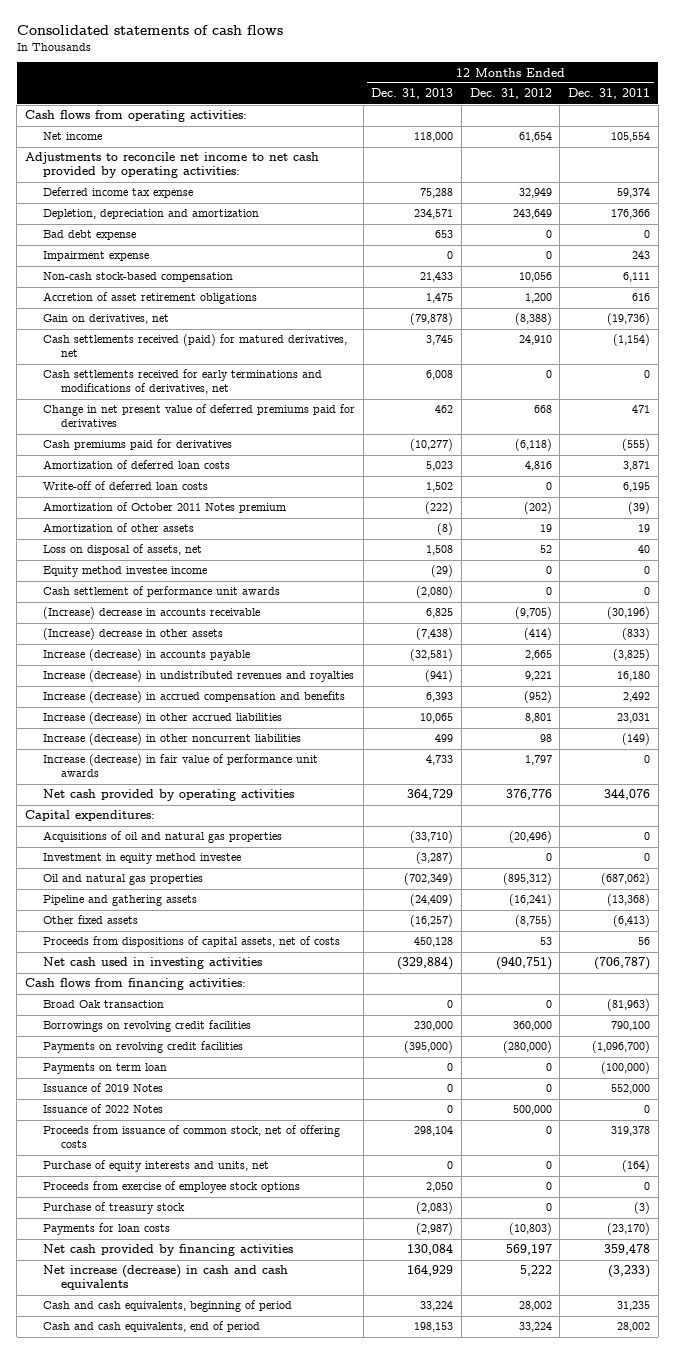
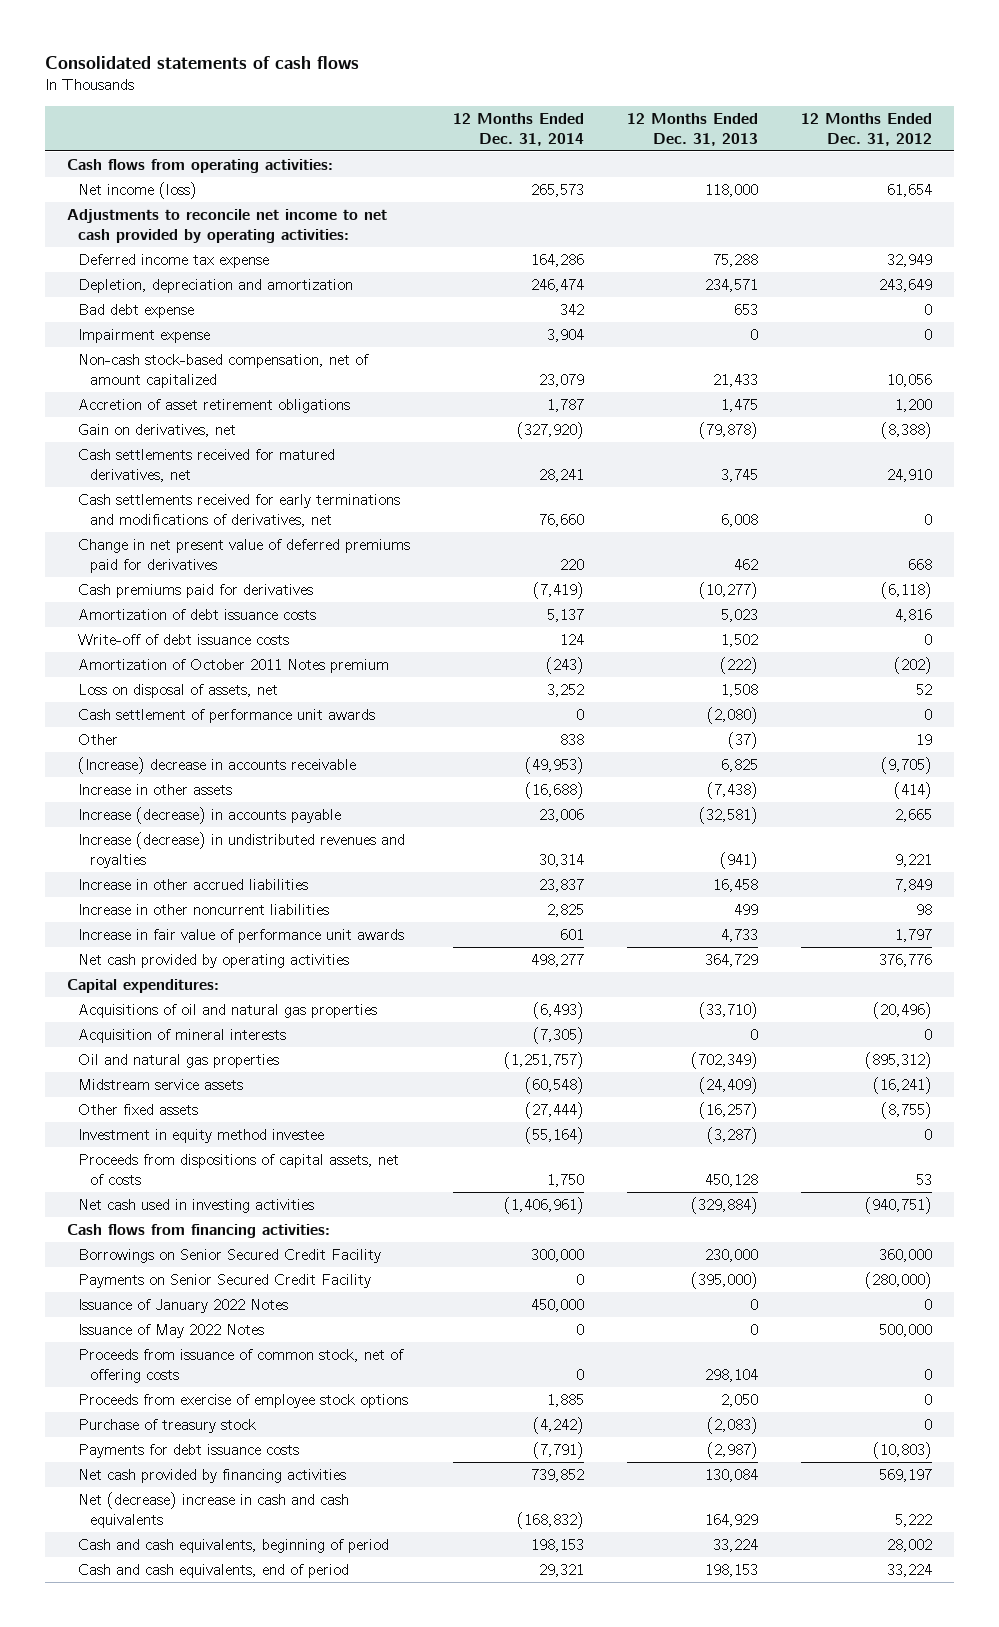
[568,88,651,100] Dec. 31, 2011 -> none
none -> [453,112,585,146] 12 Months Ended Dec. 31, 2014
[42,132,102,141] Net income -> [78,181,198,199] Net income (loss)
[42,272,233,283] Non-cash stock-based compensation -> [78,353,370,388] Non-cash stock-based compensation, net of amount capitalized
[42,334,347,358] Cash settlements received (paid) for matured derivatives, net -> [78,448,336,482] Cash settlements received for matured derivatives, net
[42,460,230,470] Amortization of deferred loan costs -> [78,608,317,620] Amortization of debt issuance costs
[42,481,208,491] Write-off of deferred loan costs -> [78,633,290,645] Write-off of debt issuance costs
[42,523,194,533] Amortization of other assets -> none
[42,566,207,578] Equity method investee income -> none
none -> [78,733,119,745] Other
[42,628,223,641] (Increase) decrease in other assets -> [78,783,233,795] Increase in other assets
[42,691,345,704] Increase (decrease) in accrued compensation and benefits -> none
[42,712,282,725] Increase (decrease) in other accrued liabilities -> [78,878,309,890] Increase in other accrued liabilities
[420,713,454,724] 10,065 -> [713,878,759,892] 16,458
[524,713,552,724] 8,801 -> [895,878,933,892] 7,849
[42,733,301,746] Increase (decrease) in other noncurrent liabilities -> [78,903,330,915] Increase in other noncurrent liabilities
[42,754,318,778] Increase (decrease) in fair value of performance unit awards -> [78,928,405,943] Increase in fair value of performance unit awards
none -> [78,1028,287,1043] Acquisition of mineral interests
[42,895,197,907] Pipeline and gathering assets -> [78,1078,244,1090] Midstream service assets
[42,853,241,865] Investment in equity method investee -> [78,1128,325,1143] Investment in equity method investee
[42,1000,164,1009] Broad Oak transaction -> none
[42,1063,167,1075] Payments on term loan -> none
[42,1020,251,1033] Borrowings on revolving credit facilities -> [78,1248,382,1263] Borrowings on Senior Secured Credit Facility
[42,1041,243,1054] Payments on revolving credit facilities -> [78,1273,372,1288] Payments on Senior Secured Credit Facility
[42,1083,163,1093] Issuance of 2019 Notes -> [78,1298,289,1313] Issuance of January 2022 Notes
[42,1104,163,1114] Issuance of 2022 Notes -> [78,1323,265,1338] Issuance of May 2022 Notes
[42,1160,269,1173] Purchase of equity interests and units, net -> none
[42,1223,170,1236] Payments for loan costs -> [78,1443,300,1458] Payments for debt issuance costs
[42,1265,288,1291] Net increase (decrease) in cash and cash equivalents -> [78,1491,350,1528] Net (decrease) increase in cash and cash equivalents

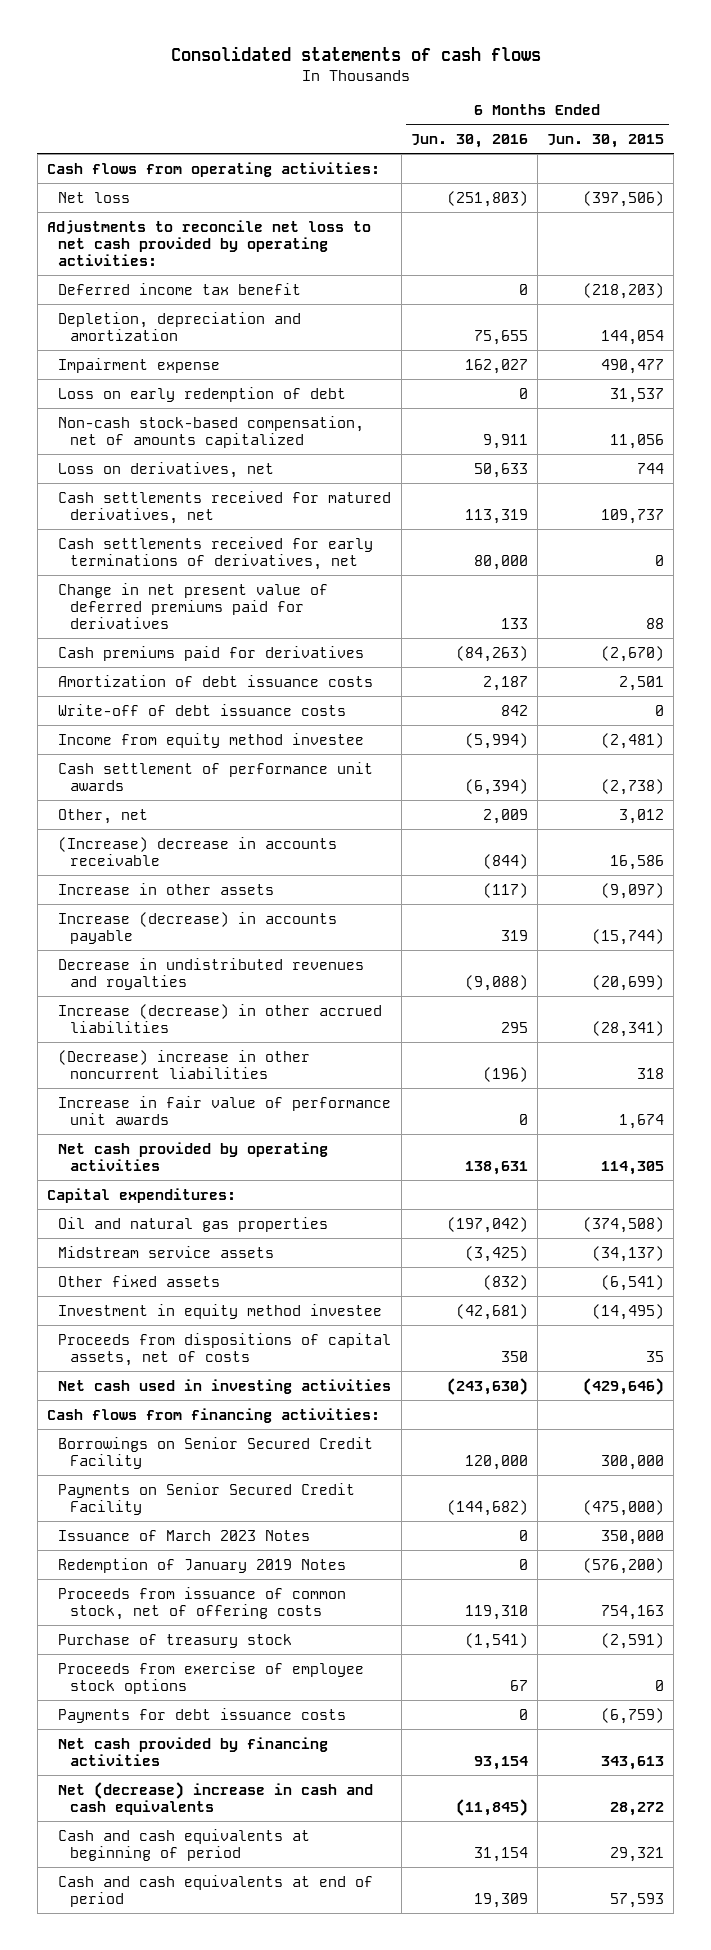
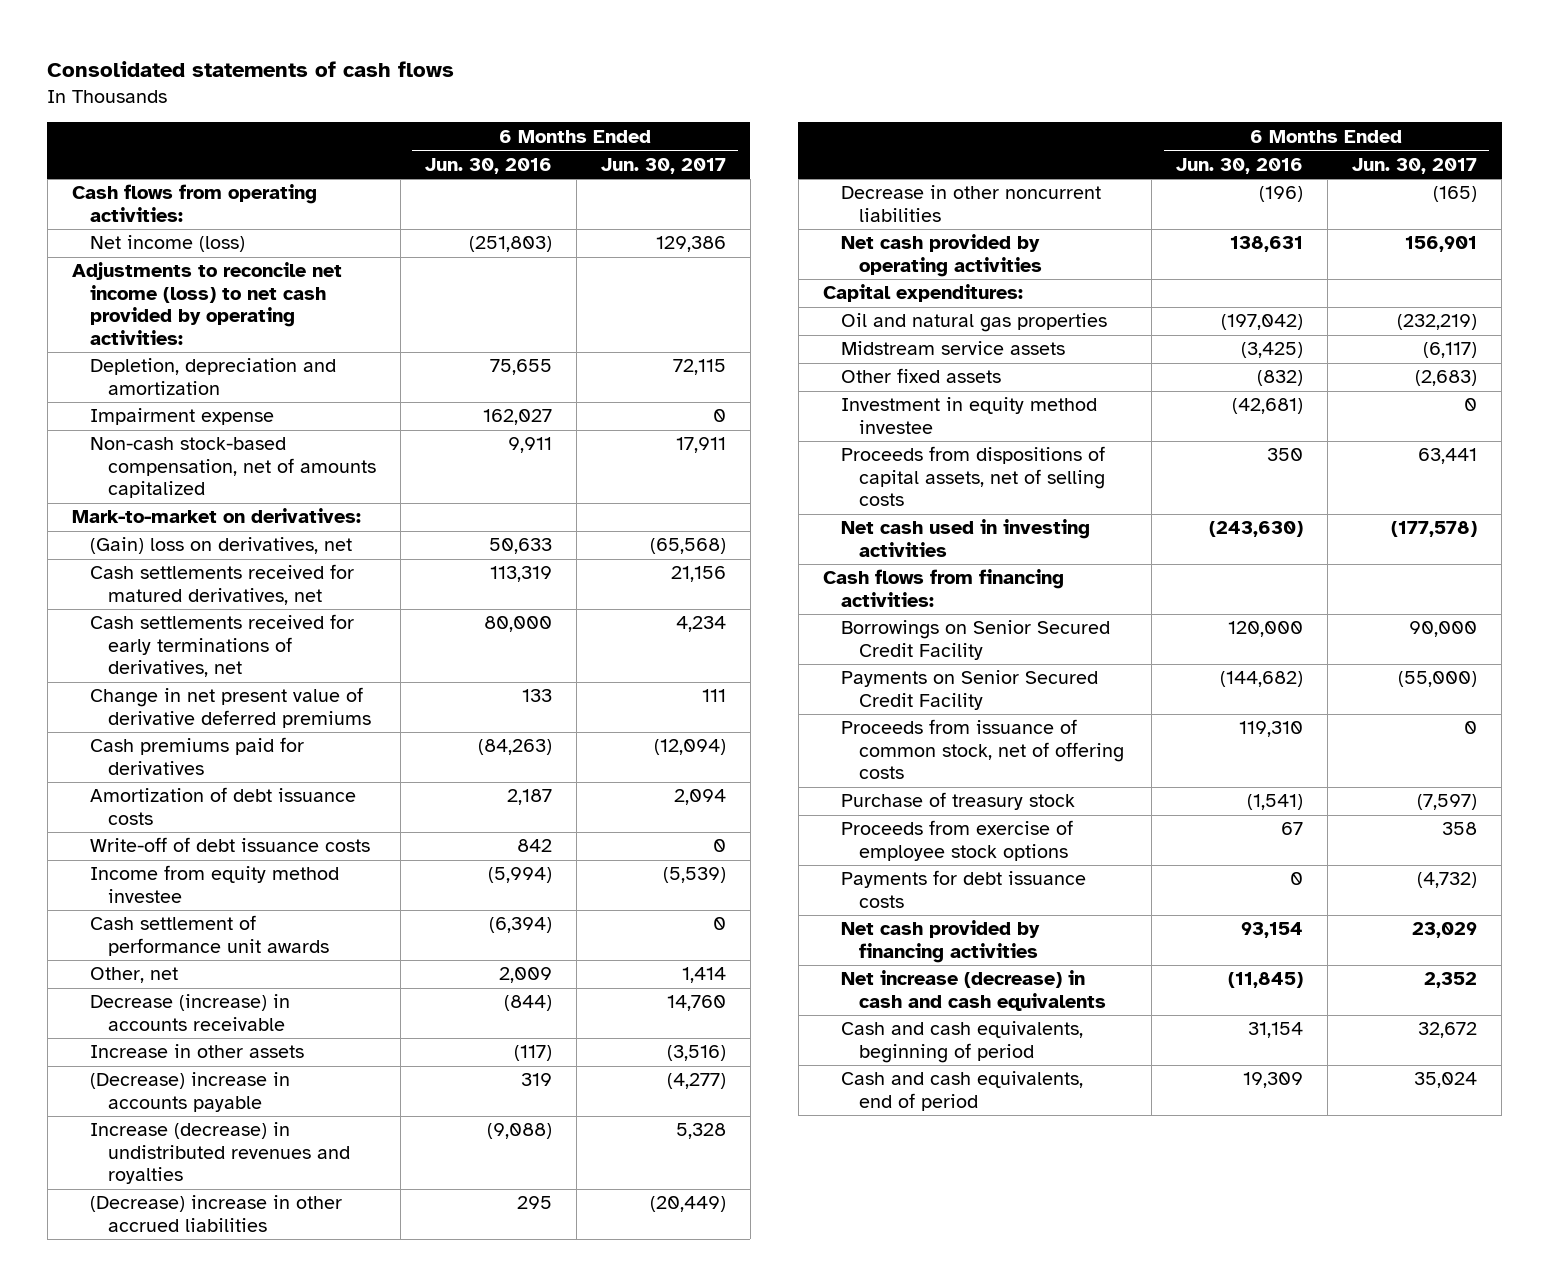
[547,133,665,148] Jun. 30, 2015 -> none
none -> [600,157,726,174] Jun. 30, 2017
[58,282,302,295] Deferred income tax benefit -> none
[58,191,131,203] Net loss -> [89,235,245,253] Net income (loss)
[47,219,372,267] Adjustments to reconcile net loss to net cash provided by operating activities: -> [71,262,342,345] Adjustments to reconcile net income (loss) to net cash provided by operating activities:
[58,386,347,402] Loss on early redemption of debt -> none
none -> [71,508,361,524] Mark-to-market on derivatives:
[58,461,275,478] Loss on derivatives, net -> [89,537,352,555] (Gain) loss on derivatives, net
[58,582,329,630] Change in net present value of deferred premiums paid for derivatives -> [89,687,371,728] Change in net present value of derivative deferred premiums
[58,836,338,866] (Increase) decrease in accounts receivable -> [89,994,290,1031] Decrease (increase) in accounts receivable
[58,1095,392,1125] Increase in fair value of performance unit awards -> none
[58,911,338,944] Increase (decrease) in accounts payable -> [89,1072,290,1112] (Decrease) increase in accounts payable
[58,957,365,990] Decrease in undistributed revenues and royalties -> [89,1122,350,1185] Increase (decrease) in undistributed revenues and royalties
[58,1003,383,1033] Increase (decrease) in other accrued liabilities -> [89,1195,342,1232] (Decrease) increase in other accrued liabilities
[58,1049,311,1079] (Decrease) increase in other noncurrent liabilities -> [840,185,1101,222] Decrease in other noncurrent liabilities
[58,1332,392,1366] Proceeds from dispositions of capital assets, net of costs -> [840,446,1105,507] Proceeds from dispositions of capital assets, net of selling costs
[58,1529,311,1541] Issuance of March 2023 Notes -> none
[58,1557,347,1573] Redemption of January 2019 Notes -> none
[58,1781,374,1815] Net (decrease) increase in cash and cash equivalents -> [840,970,1106,1011] Net increase (decrease) in cash and cash equivalents
[58,1828,311,1861] Cash and cash equivalents at beginning of period -> [840,1021,1083,1063] Cash and cash equivalents, beginning of period
[58,1874,374,1907] Cash and cash equivalents at end of period -> [840,1071,1083,1111] Cash and cash equivalents, end of period

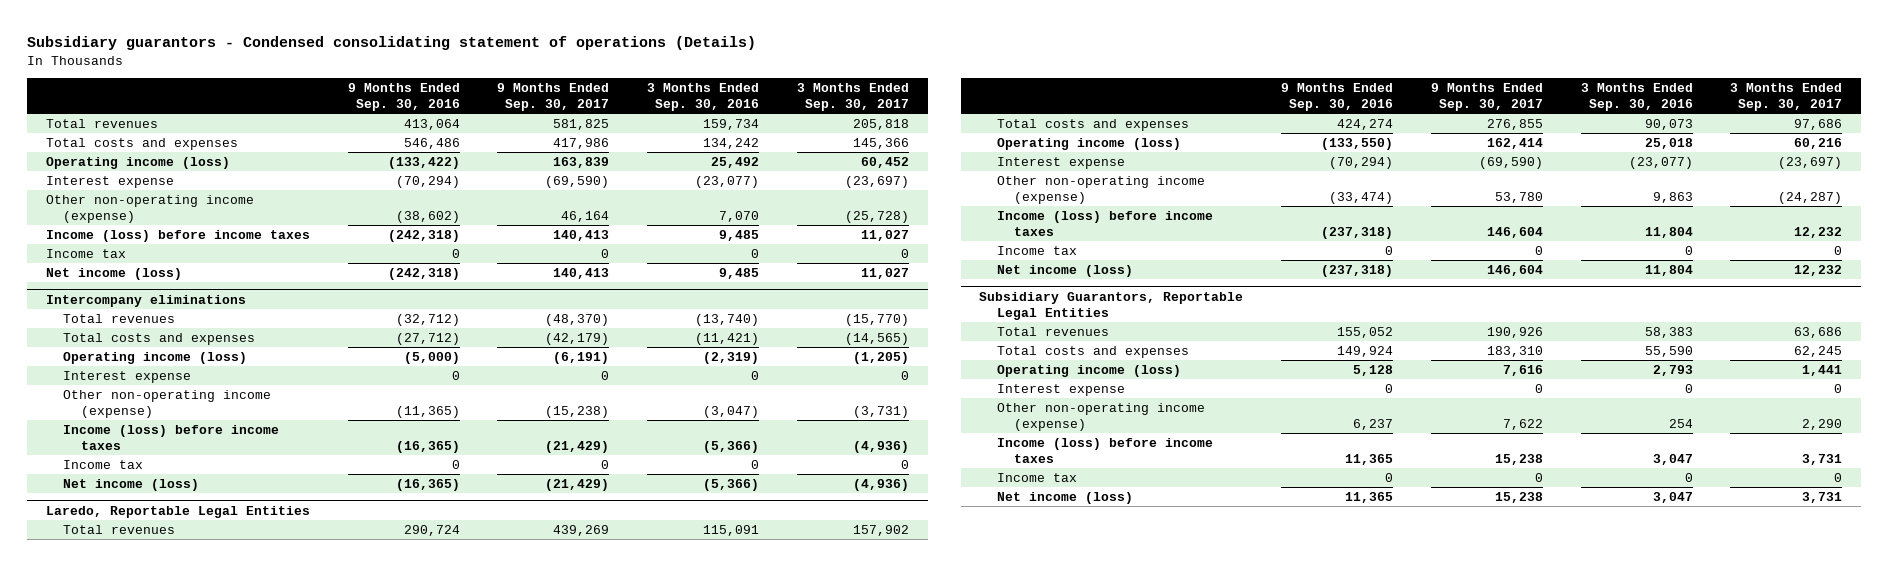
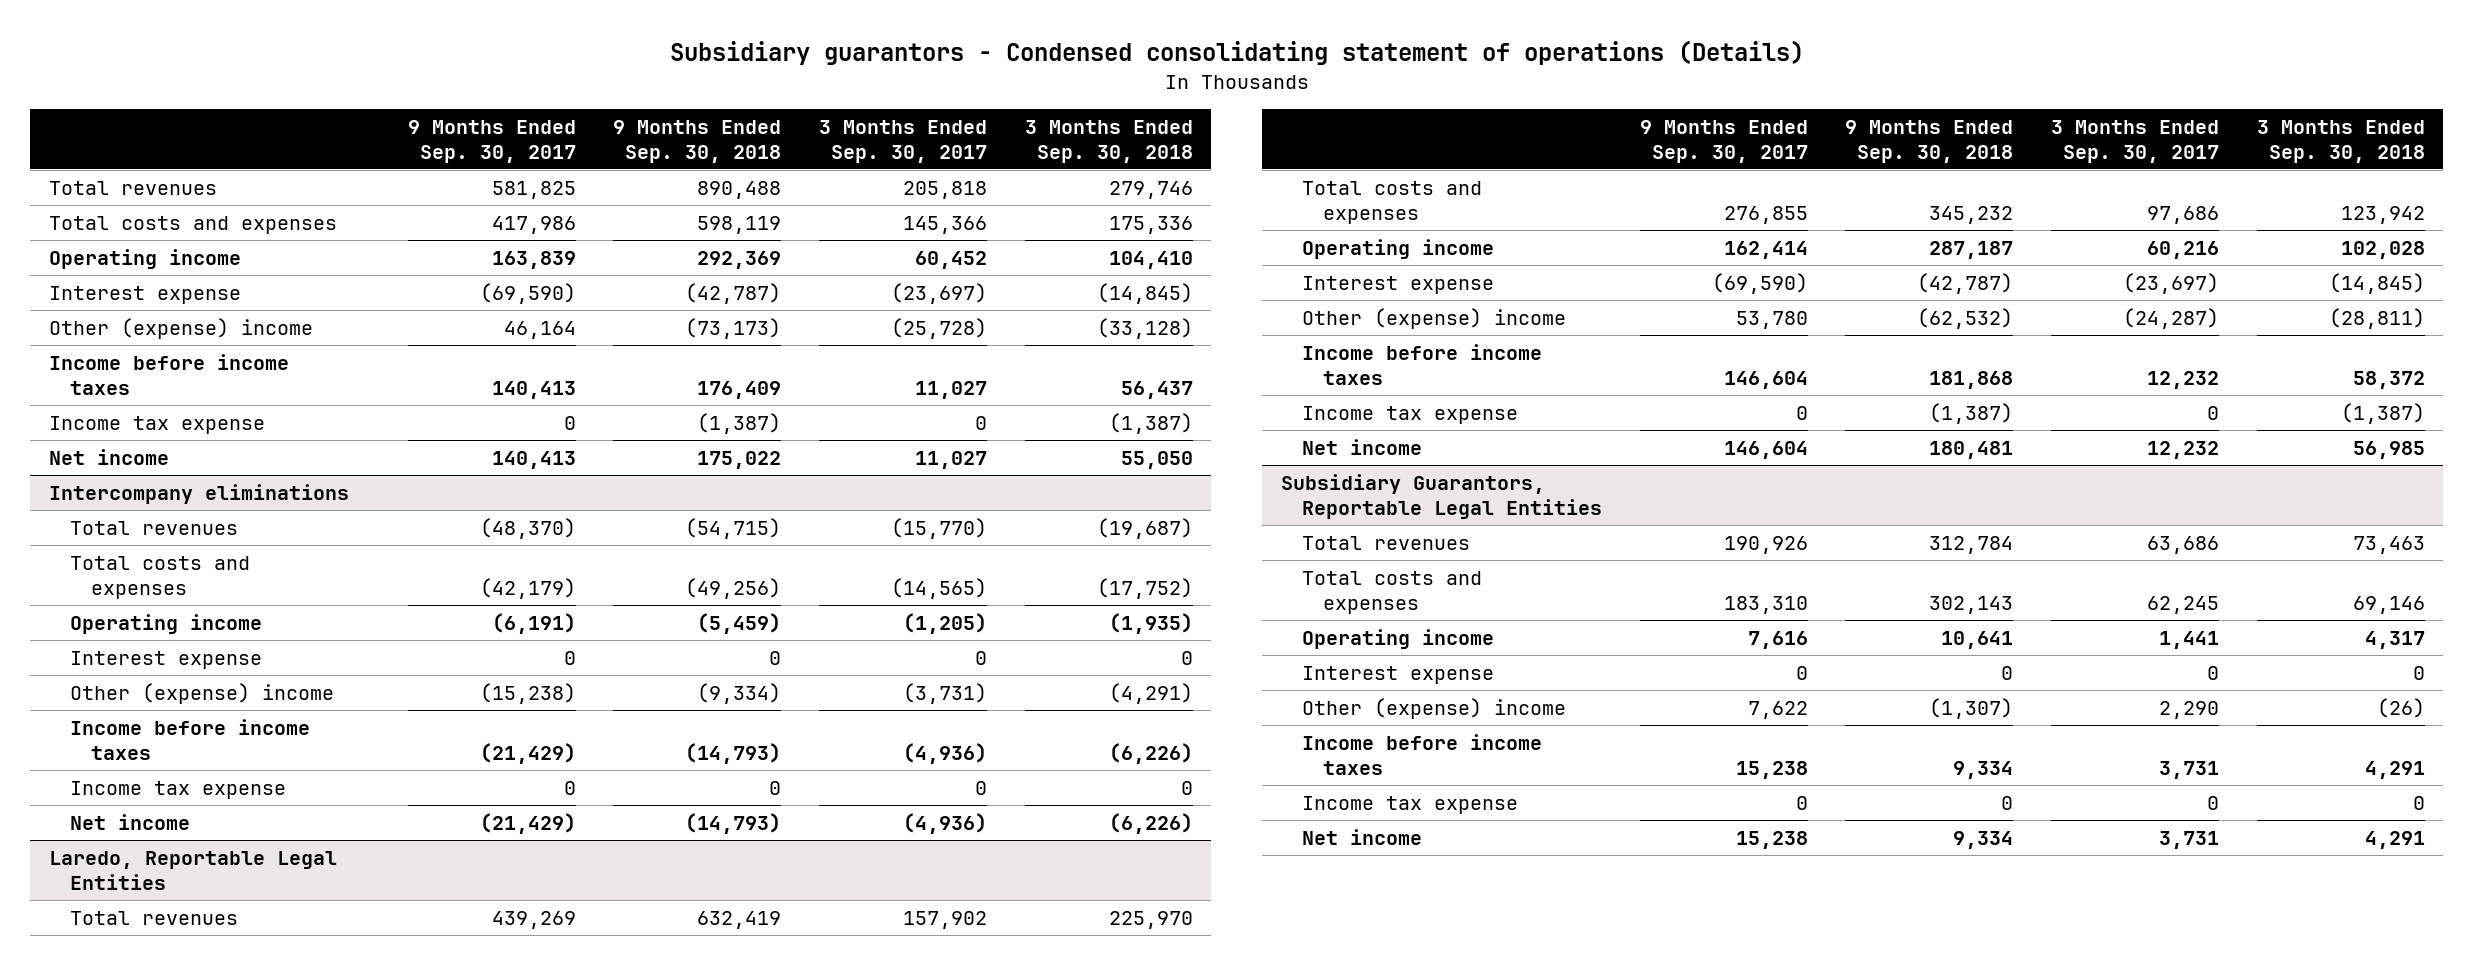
[347,83,460,112] 9 Months Ended Sep. 30, 2016 -> none
[647,83,760,112] 3 Months Ended Sep. 30, 2016 -> none
none -> [613,119,782,163] 9 Months Ended Sep. 30, 2018
none -> [1024,119,1193,163] 3 Months Ended Sep. 30, 2018
[45,156,230,169] Operating income (loss) -> [48,248,241,269] Operating income
[45,194,254,223] Other non-operating income (expense) -> [48,317,313,339] Other (expense) income
[45,229,310,242] Income (loss) before income taxes -> [48,353,289,395] Income before income taxes
[45,248,126,258] Income tax -> [48,415,265,434] Income tax expense
[45,267,182,280] Net income (loss) -> [48,448,169,465] Net income
[63,351,248,364] Operating income (loss) -> [70,613,263,634] Operating income
[63,389,272,418] Other non-operating income (expense) -> [70,682,335,704] Other (expense) income
[63,424,280,450] Income (loss) before income taxes -> [70,718,311,760] Income before income taxes
[63,459,144,469] Income tax -> [70,780,287,799] Income tax expense
[63,478,200,491] Net income (loss) -> [70,813,191,830] Net income
[996,137,1181,150] Operating income (loss) -> [1302,238,1495,259] Operating income
[996,175,1205,204] Other non-operating income (expense) -> [1302,307,1567,329] Other (expense) income
[996,210,1213,236] Income (loss) before income taxes -> [1302,343,1543,385] Income before income taxes
[996,245,1077,255] Income tax -> [1302,405,1519,424] Income tax expense
[996,264,1133,277] Net income (loss) -> [1302,438,1423,455] Net income
[996,364,1181,377] Operating income (loss) -> [1302,628,1495,649] Operating income
[996,402,1205,431] Other non-operating income (expense) -> [1302,697,1567,719] Other (expense) income
[996,437,1213,463] Income (loss) before income taxes -> [1302,733,1543,775] Income before income taxes
[996,472,1077,482] Income tax -> [1302,795,1519,814] Income tax expense
[996,491,1133,504] Net income (loss) -> [1302,828,1423,845] Net income

